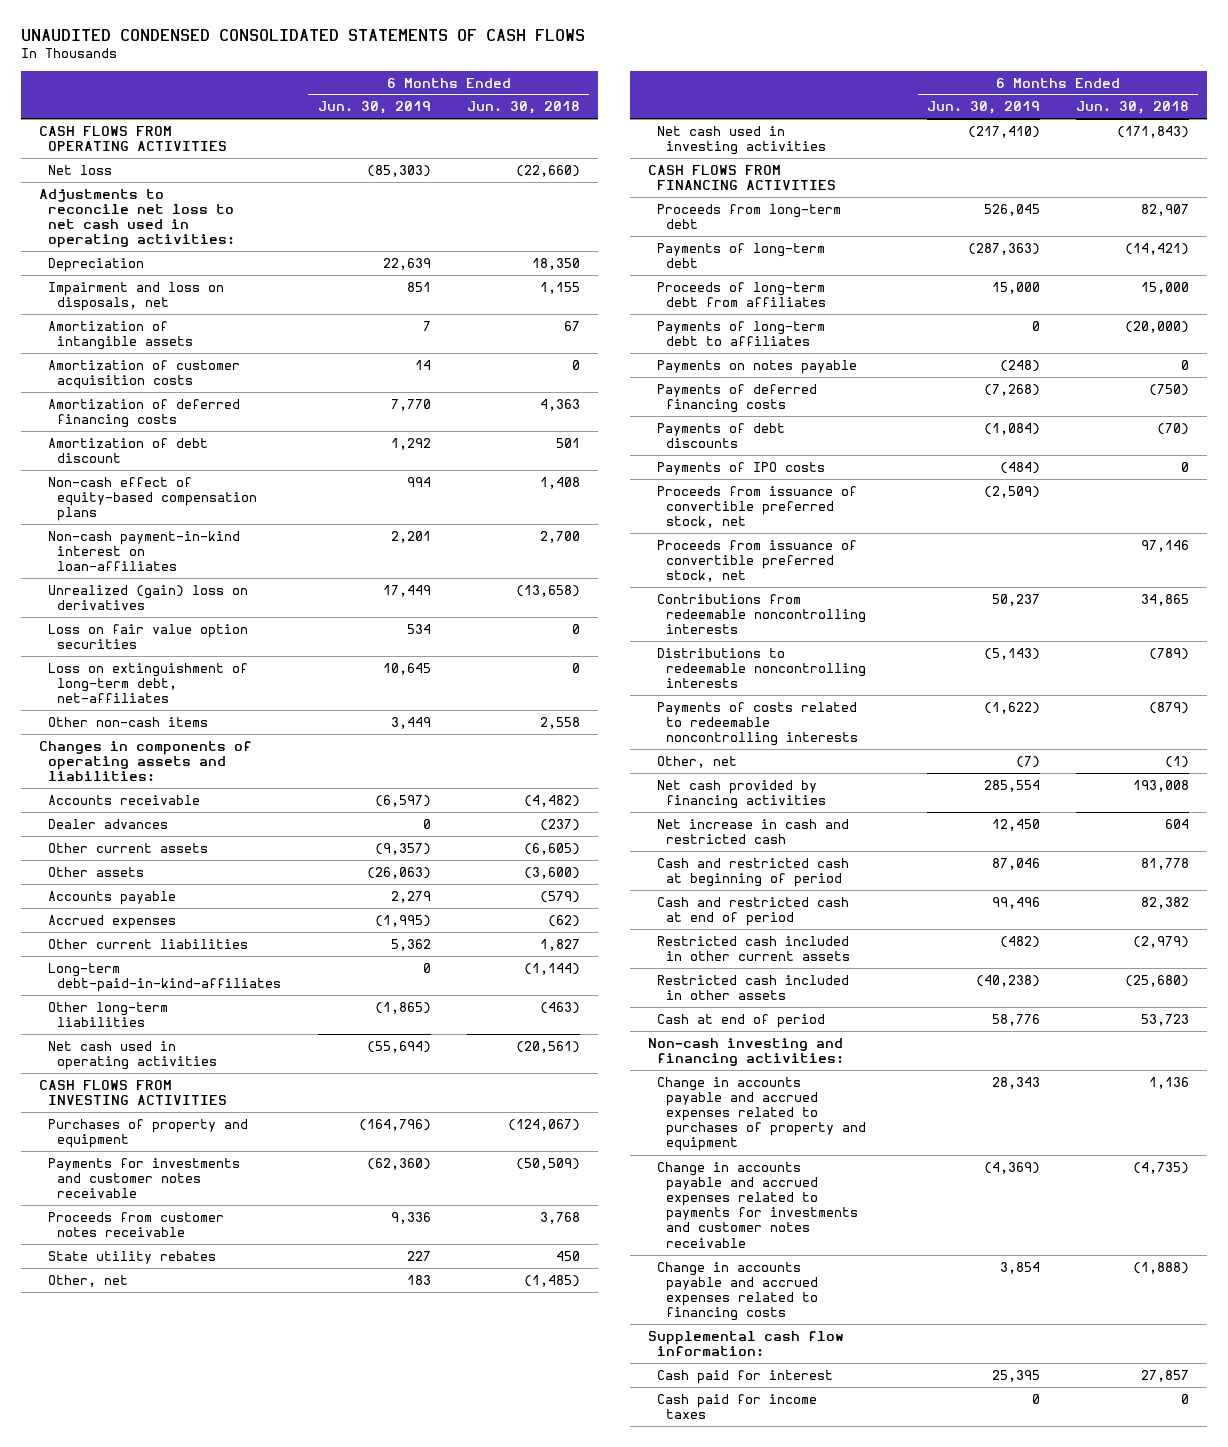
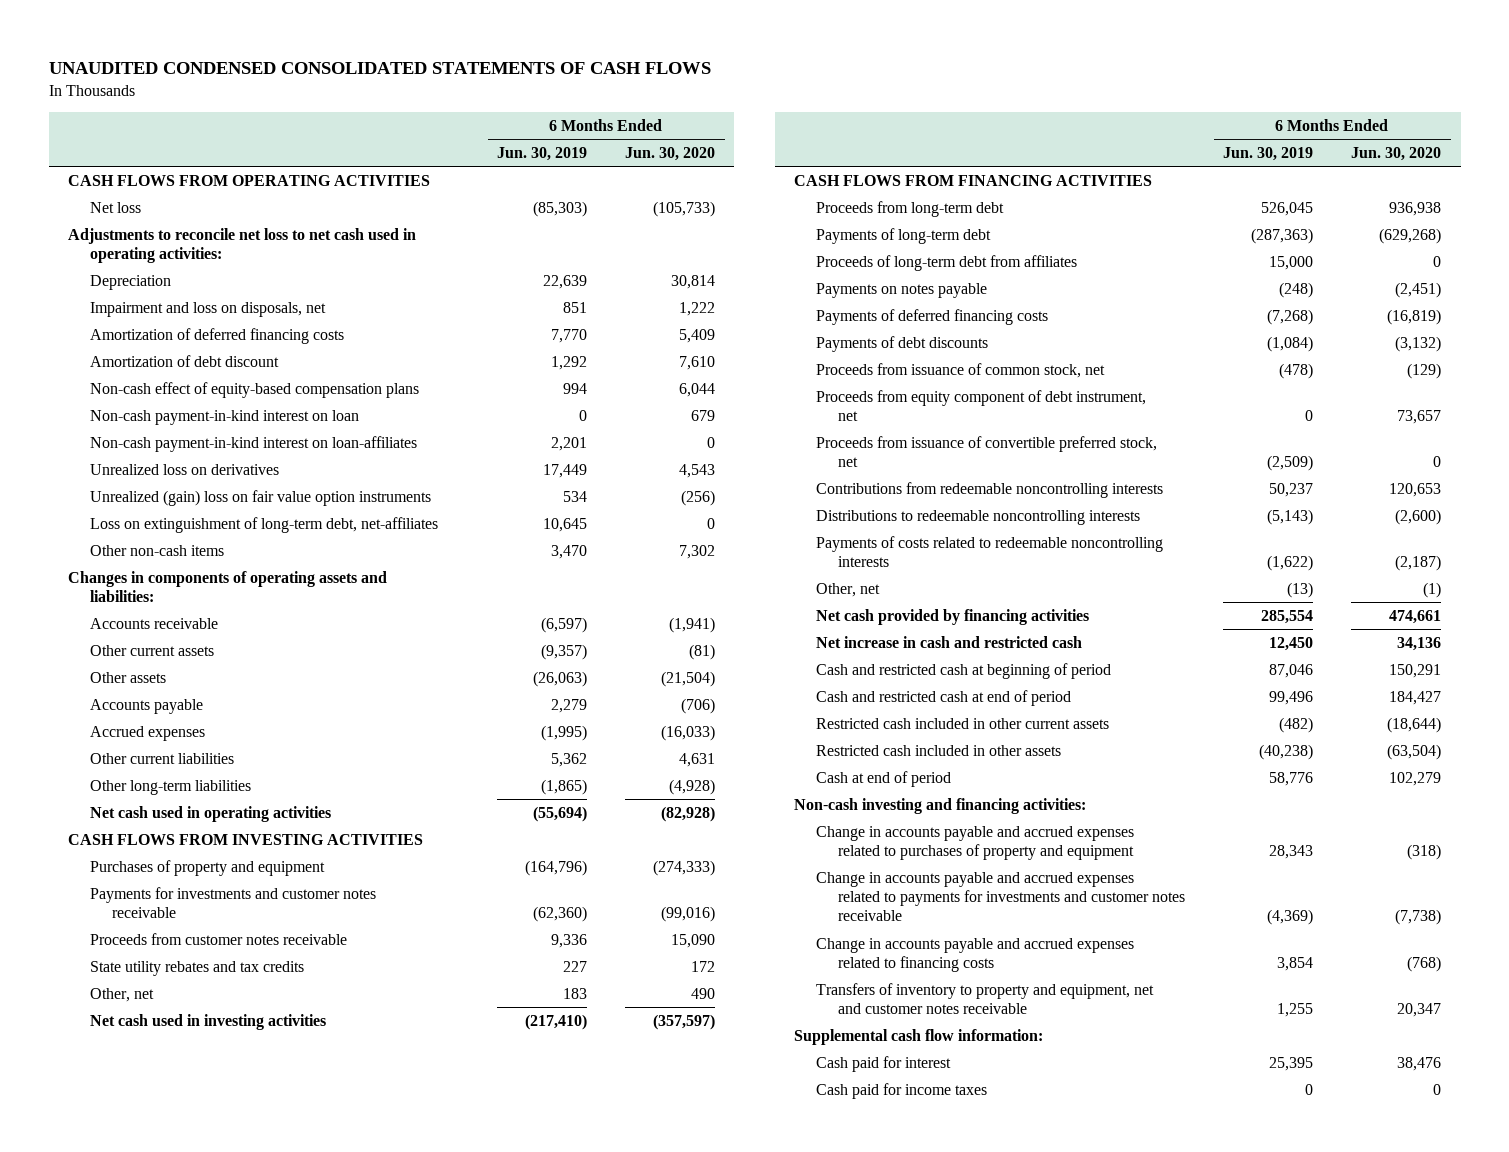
[466,101,580,115] Jun. 30, 2018 -> none
none -> [625,146,716,161] Jun. 30, 2020
[48,320,194,350] Amortization of intangible assets -> none
[48,359,241,389] Amortization of customer acquisition costs -> none
none -> [89,409,359,425] Non-cash payment-in-kind interest on loan
[48,584,249,610] Unrealized (gain) loss on derivatives -> [89,463,279,475] Unrealized loss on derivatives
[48,623,249,649] Loss on fair value option securities -> [89,489,431,506] Unrealized (gain) loss on fair value option instruments
[390,716,431,729] 3,449 -> [551,544,588,559] 3,470
[48,818,169,829] Dealer advances -> none
[48,962,282,992] Long-term debt-paid-in-kind-affiliates -> none
[48,1250,217,1264] State utility rebates -> [89,960,304,976] State utility rebates and tax credits
[657,320,826,346] Payments of long-term debt to affiliates -> none
[657,461,826,475] Payments of IPO costs -> none
none -> [816,362,1106,378] Proceeds from issuance of common stock, net
none -> [816,389,1147,422] Proceeds from equity component of debt instrument, net
[657,539,858,583] Proceeds from issuance of convertible preferred stock, net -> none
[1015,755,1040,768] (7) -> [1287,581,1314,598] (13)
none -> [816,982,1155,1015] Transfers of inventory to property and equipment, net and customer notes receivable

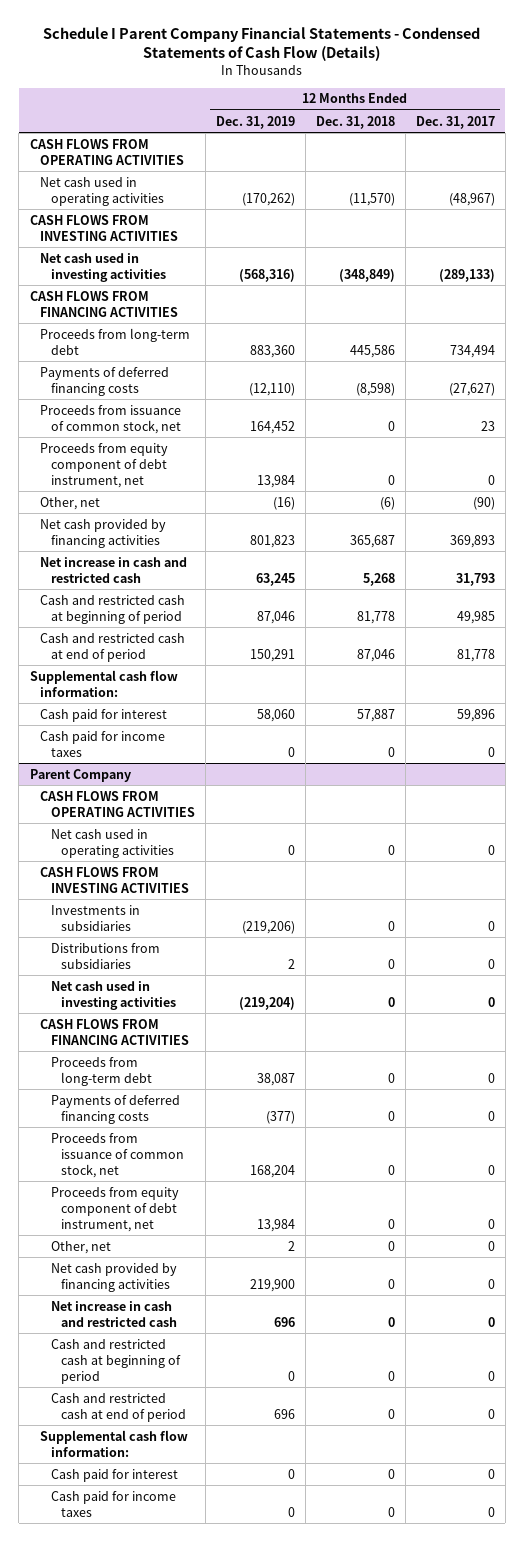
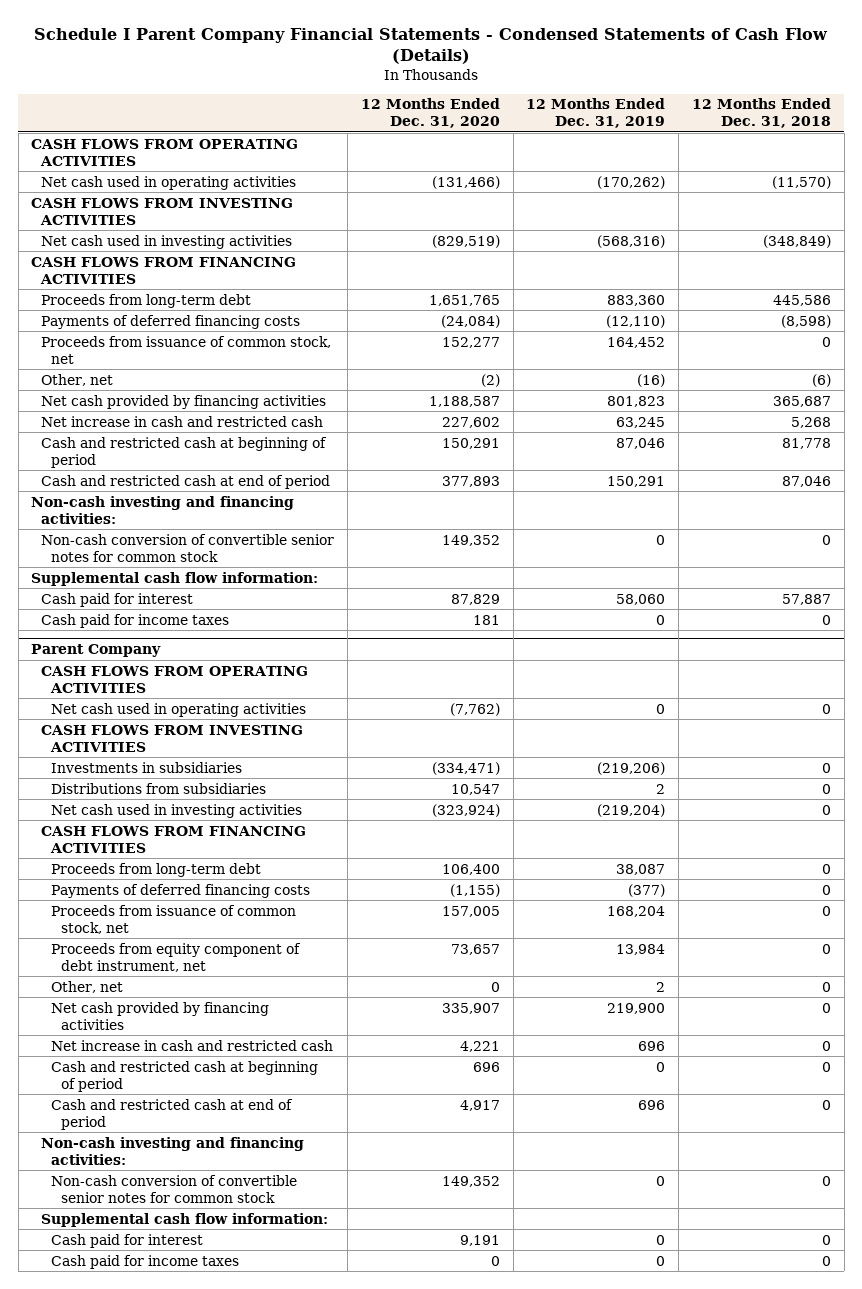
[415,115,495,129] Dec. 31, 2017 -> none
none -> [360,98,500,129] 12 Months Ended Dec. 31, 2020
[40,442,169,488] Proceeds from equity component of debt instrument, net -> none
none -> [31,495,295,524] Non-cash investing and financing activities:
none -> [41,533,335,562] Non-cash conversion of convertible senior notes for common stock
none -> [41,1136,305,1165] Non-cash investing and financing activities:
none -> [51,1174,298,1203] Non-cash conversion of convertible senior notes for common stock

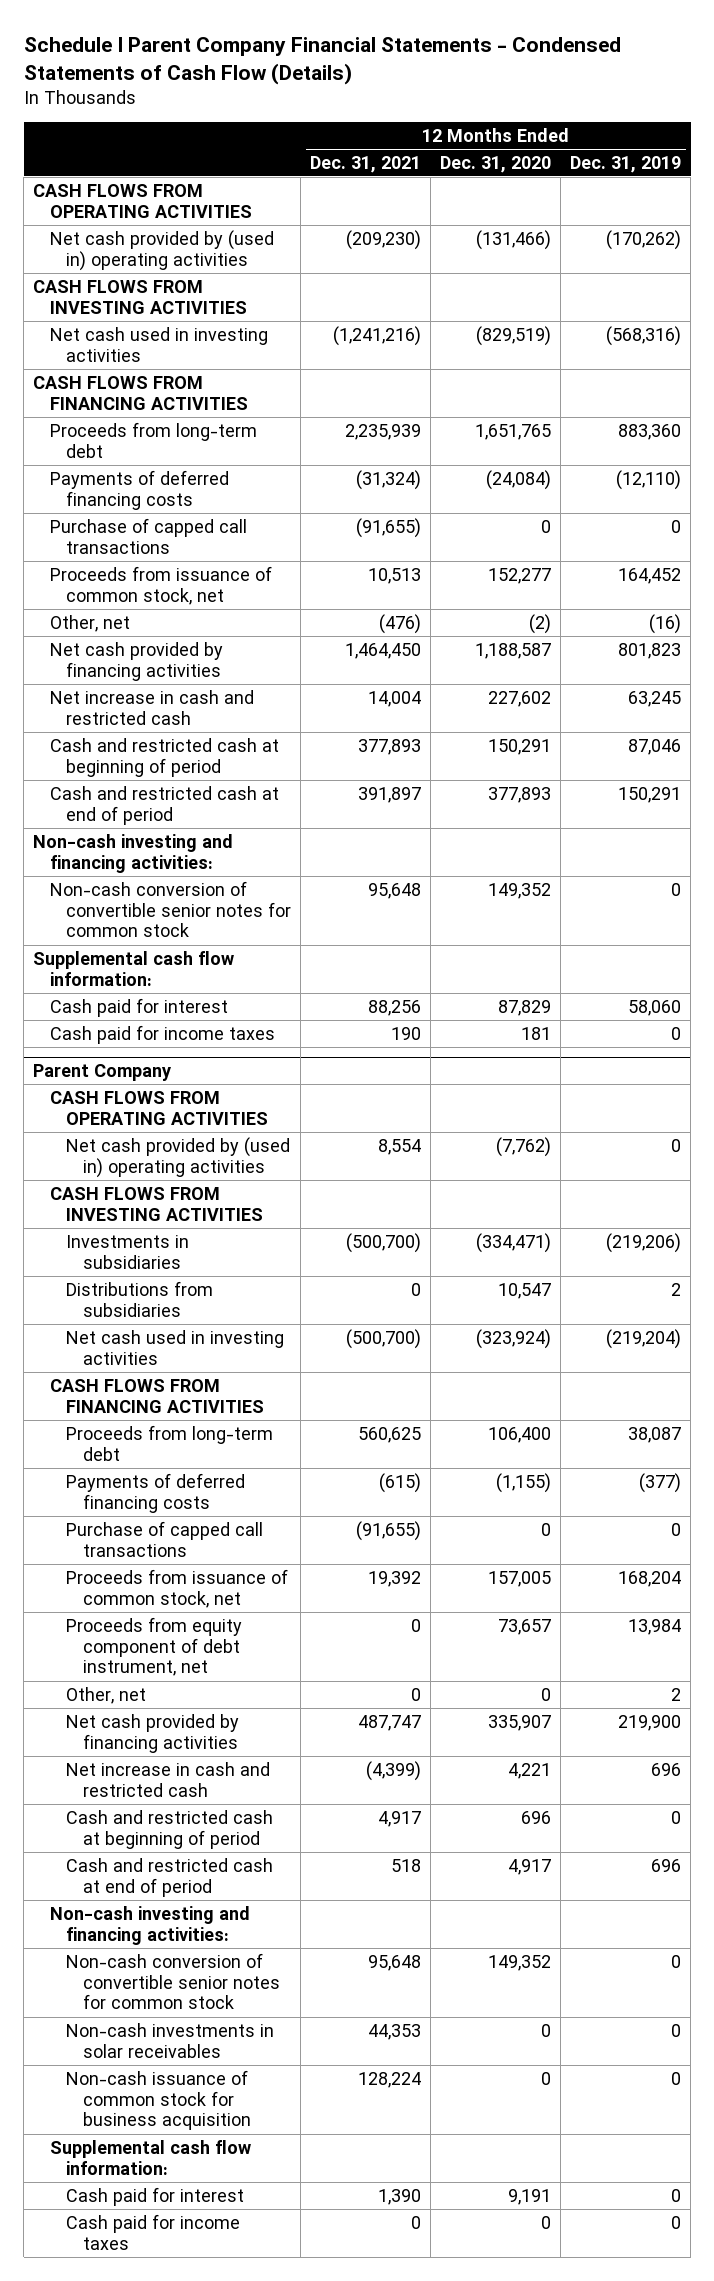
[691,98,831,129] 12 Months Ended Dec. 31, 2018 -> none
none -> [310,155,422,173] Dec. 31, 2021
[41,175,297,190] Net cash used in operating activities -> [49,229,274,271] Net cash provided by (used in) operating activities
none -> [49,517,247,554] Purchase of capped call transactions
[51,702,307,717] Net cash used in operating activities -> [66,1136,291,1178] Net cash provided by (used in) operating activities
none -> [66,1520,264,1557] Purchase of capped call transactions
none -> [66,2022,275,2058] Non-cash investments in solar receivables
none -> [66,2069,251,2131] Non-cash issuance of common stock for business acquisition

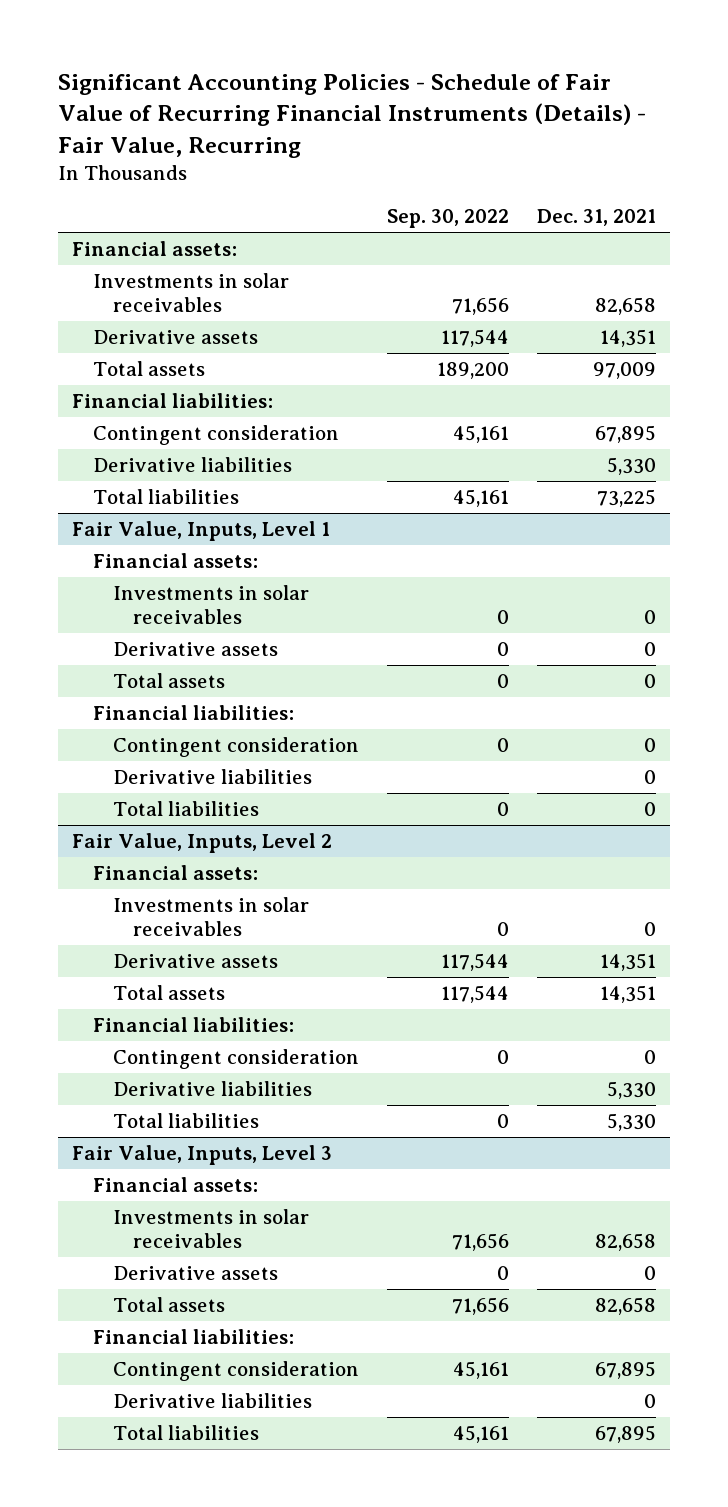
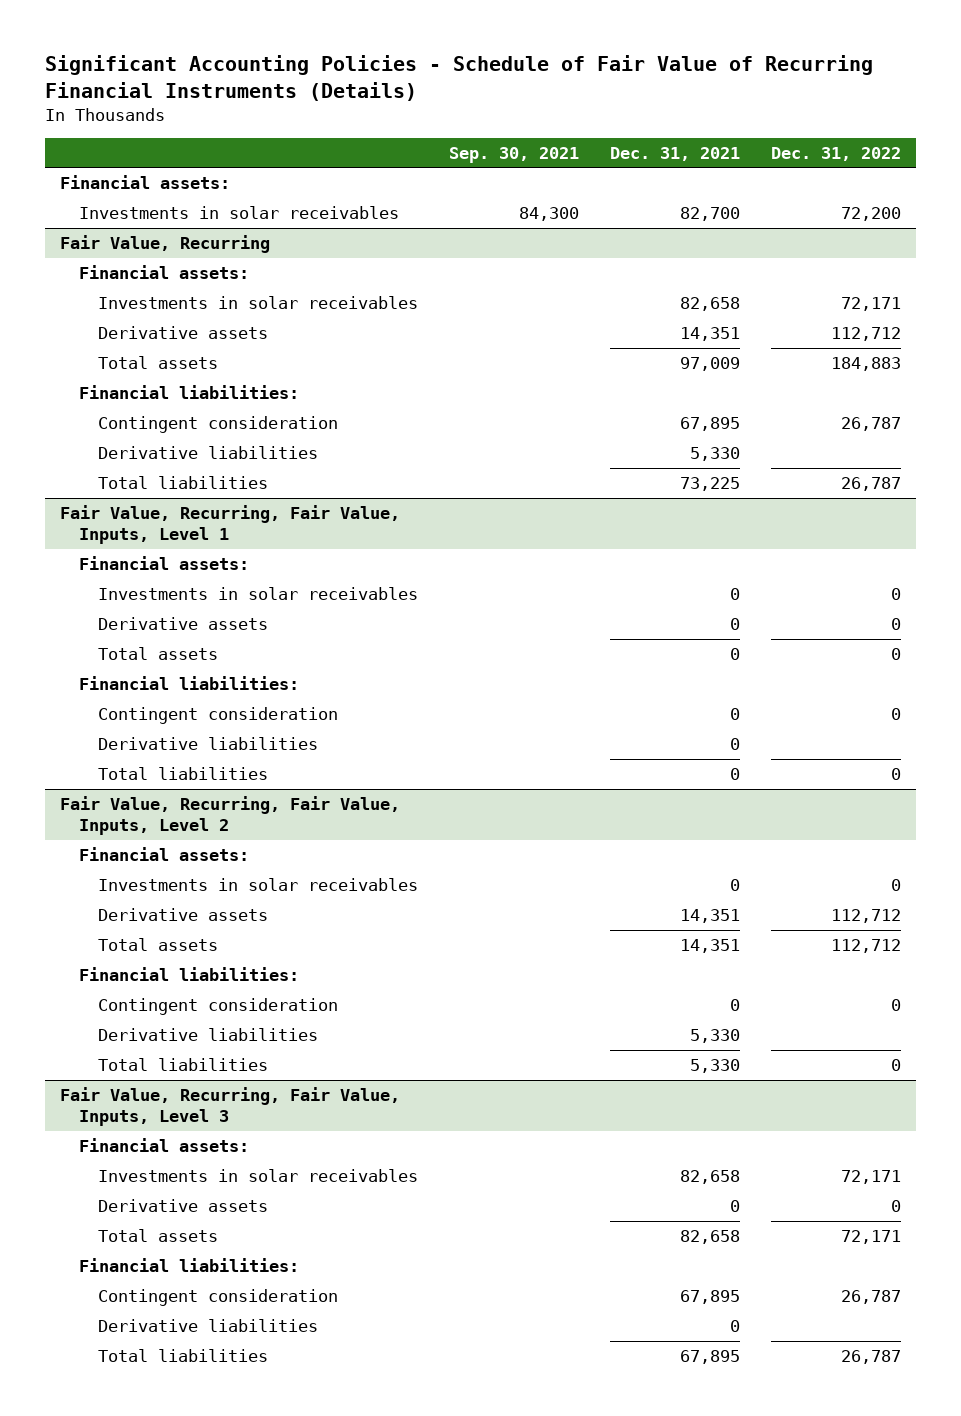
[58,73,647,158] Significant Accounting Policies - Schedule of Fair Value of Recurring Financial Instruments (Details) - Fair Value, Recurring -> [44,55,873,101] Significant Accounting Policies - Schedule of Fair Value of Recurring Financial Instruments (Details)
[386,209,509,229] Sep. 30, 2022 -> none
none -> [449,146,580,163] Sep. 30, 2021
none -> [770,146,901,161] Dec. 31, 2022
none -> [79,205,400,219] Investments in solar receivables
none -> [60,234,271,253] Fair Value, Recurring
none -> [79,264,250,279] Financial assets:
[72,521,331,542] Fair Value, Inputs, Level 1 -> [60,504,401,545] Fair Value, Recurring, Fair Value, Inputs, Level 1
[72,833,333,854] Fair Value, Inputs, Level 2 -> [60,795,401,836] Fair Value, Recurring, Fair Value, Inputs, Level 2
[72,1145,333,1166] Fair Value, Inputs, Level 3 -> [60,1086,401,1127] Fair Value, Recurring, Fair Value, Inputs, Level 3

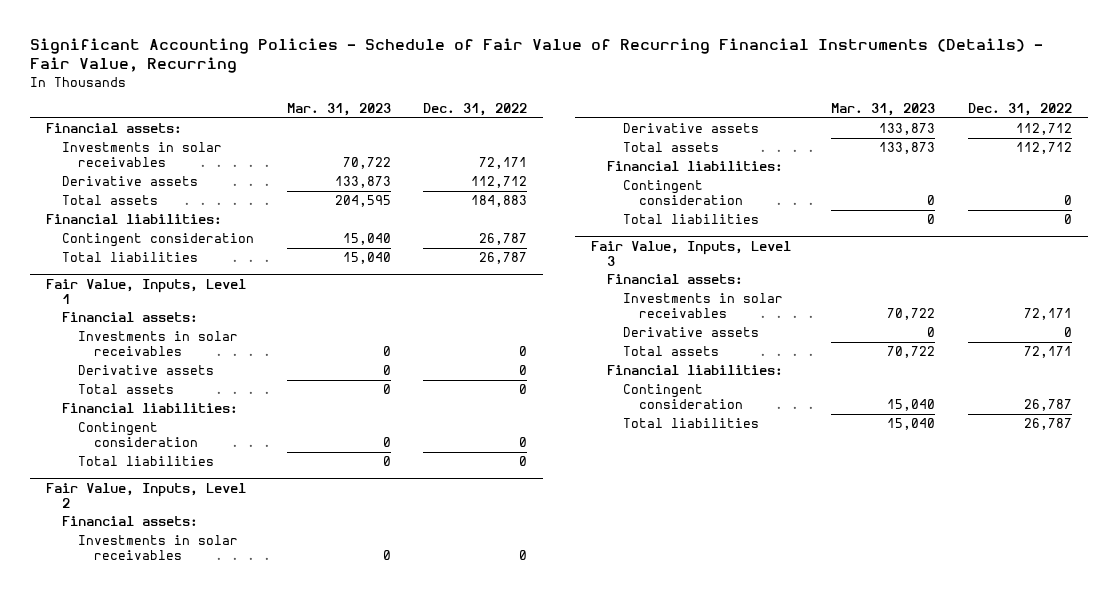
[44,55,873,101] Significant Accounting Policies - Schedule of Fair Value of Recurring Financial Instruments (Details) -> [30,37,1044,74] Significant Accounting Policies - Schedule of Fair Value of Recurring Financial Instruments (Details) - Fair Value, Recurring
[449,146,580,163] Sep. 30, 2021 -> none
[610,146,741,161] Dec. 31, 2021 -> none
none -> [286,103,391,117] Mar. 31, 2023
[79,205,400,219] Investments in solar receivables -> none
[60,234,271,253] Fair Value, Recurring -> none
[79,264,250,279] Financial assets: -> none
[98,445,319,459] Derivative liabilities -> none
[60,504,401,545] Fair Value, Recurring, Fair Value, Inputs, Level 1 -> [46,278,247,304] Fair Value, Inputs, Level 1
[98,736,319,750] Derivative liabilities -> none
[60,795,401,836] Fair Value, Recurring, Fair Value, Inputs, Level 2 -> [46,482,247,508] Fair Value, Inputs, Level 2
[98,1027,319,1041] Derivative liabilities -> none
[60,1086,401,1127] Fair Value, Recurring, Fair Value, Inputs, Level 3 -> [590,240,791,266] Fair Value, Inputs, Level 3
[98,1318,319,1332] Derivative liabilities -> none

